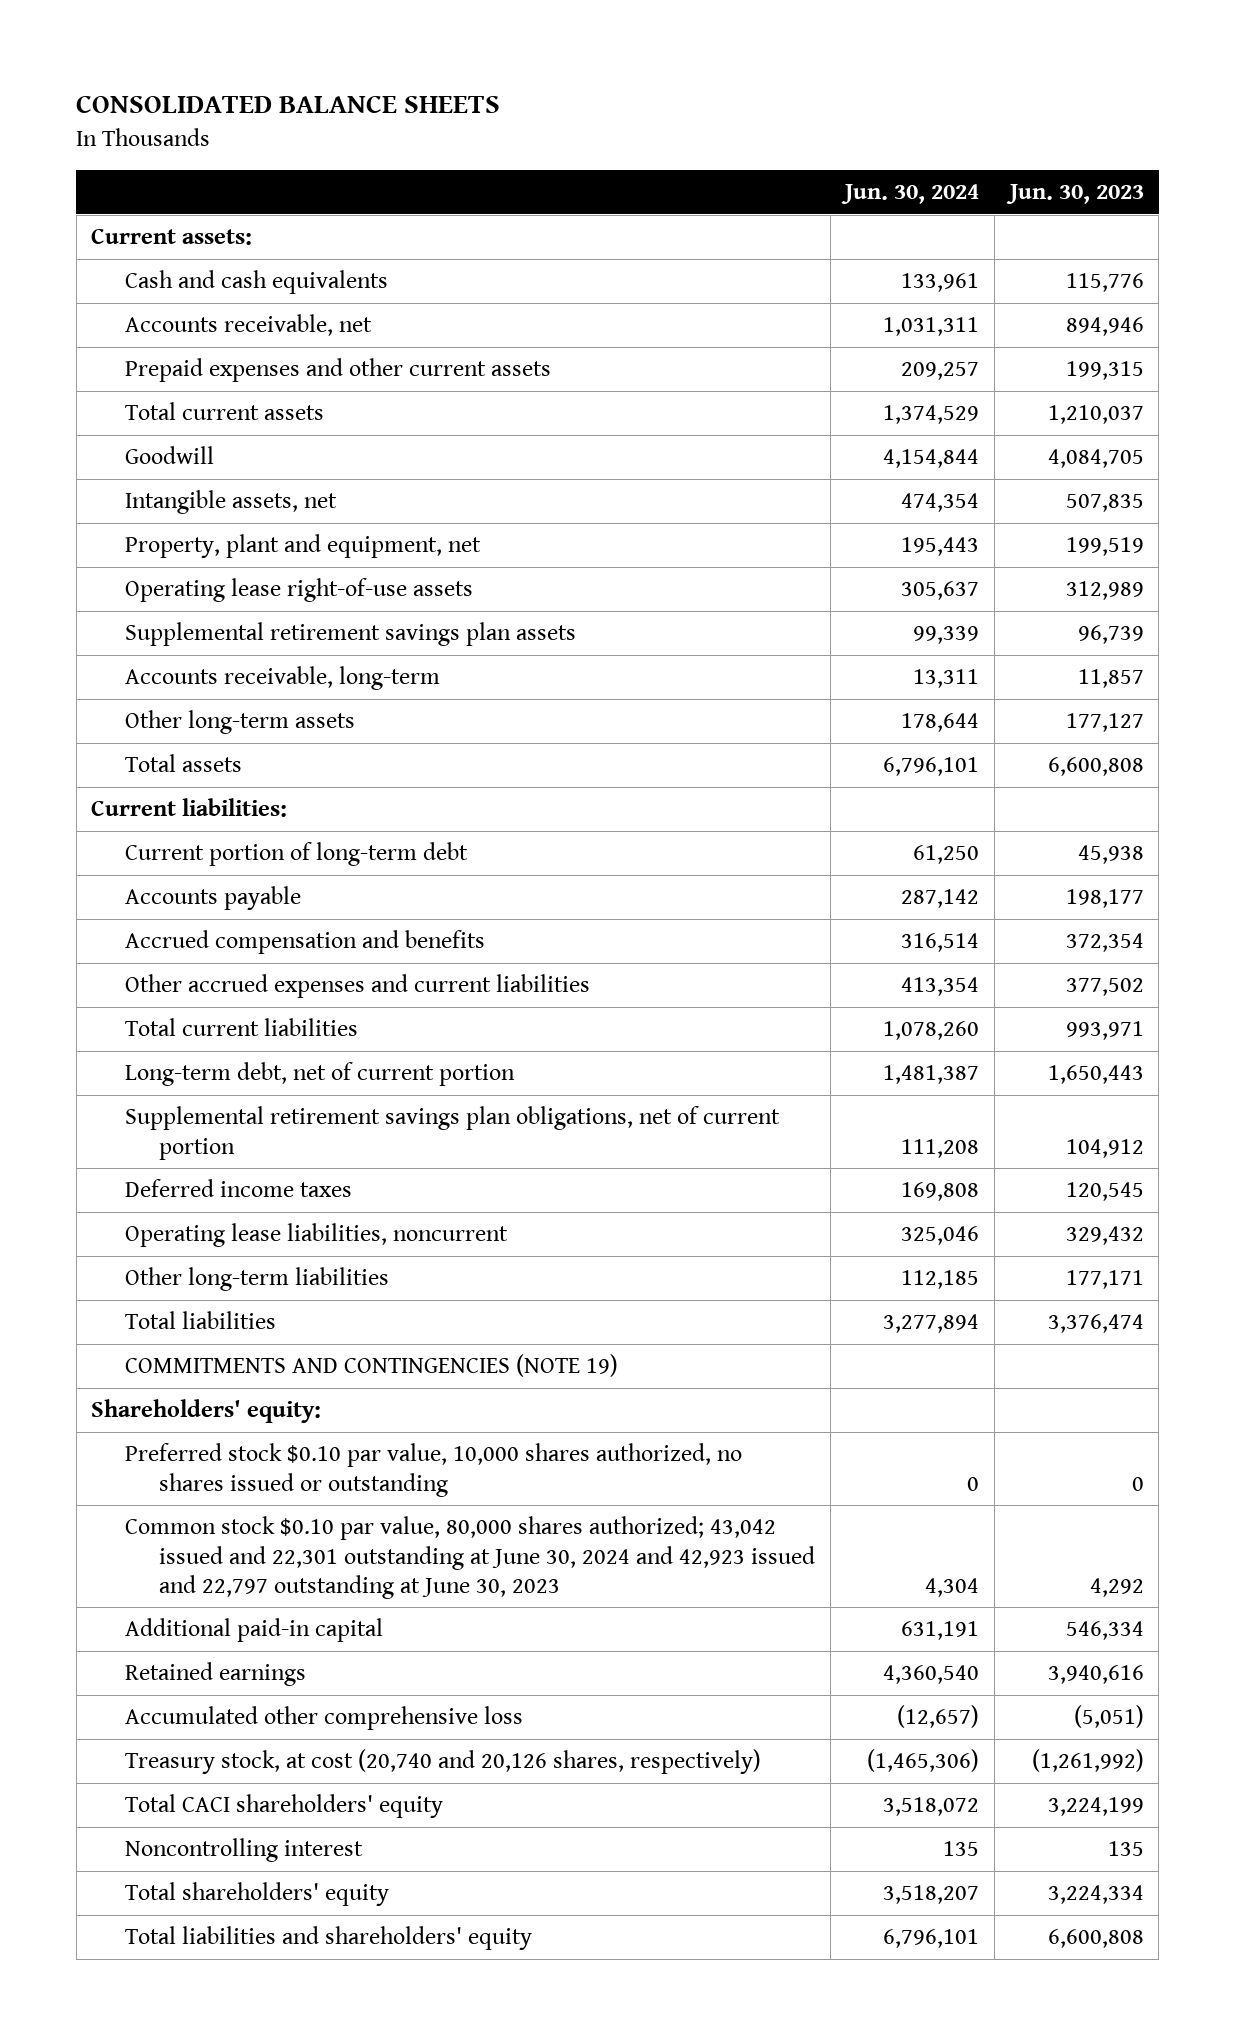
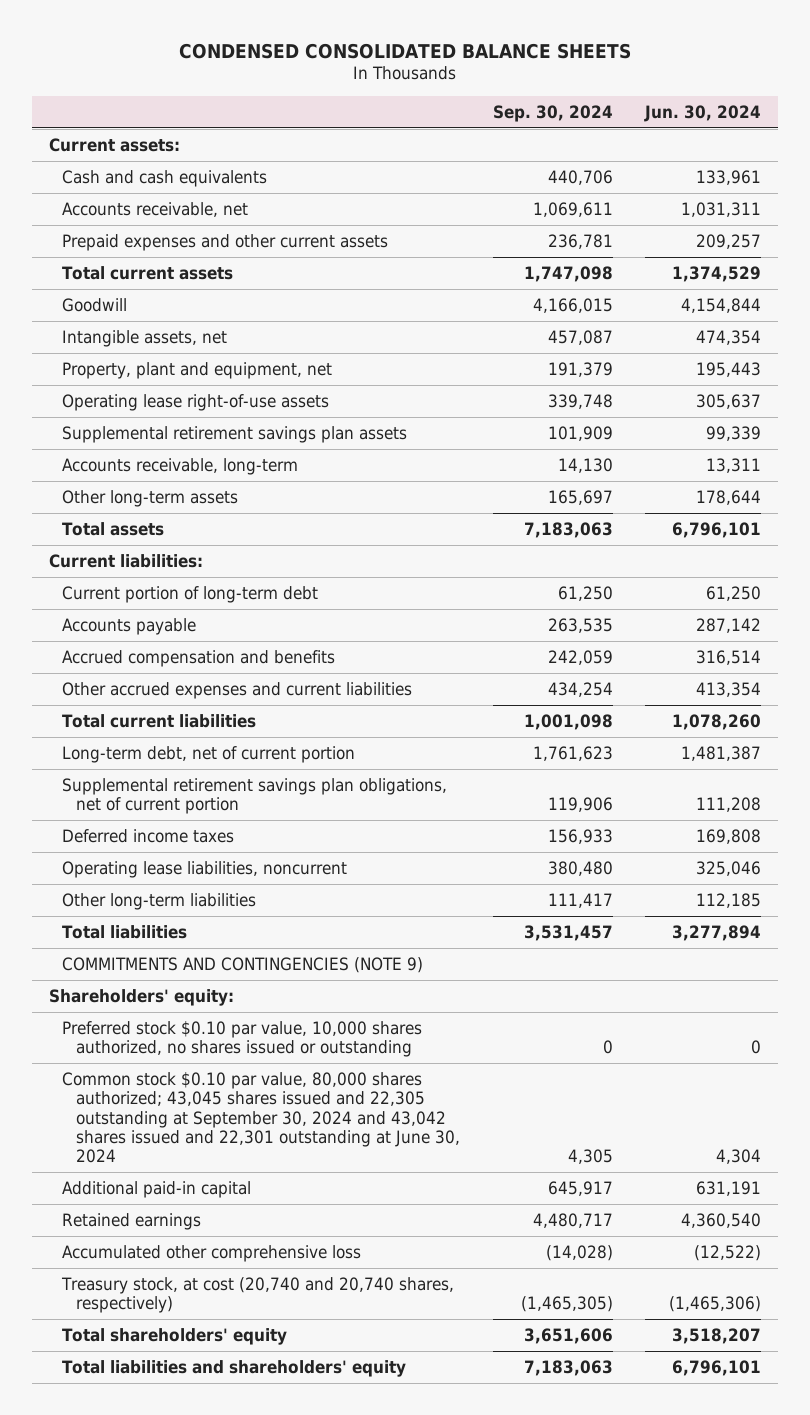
[76,95,501,114] CONSOLIDATED BALANCE SHEETS -> [178,42,631,59] CONDENSED CONSOLIDATED BALANCE SHEETS
[1005,184,1144,205] Jun. 30, 2023 -> none
none -> [492,104,613,122] Sep. 30, 2024
[125,1354,619,1378] COMMITMENTS AND CONTINGENCIES (NOTE 19) -> [62,956,424,973] COMMITMENTS AND CONTINGENCIES (NOTE 9)
[125,1516,816,1599] Common stock $0.10 par value, 80,000 shares authorized; 43,042 issued and 22,301 outstanding at June 30, 2024 and 42,923 issued and 22,797 outstanding at June 30, 2023 -> [62,1071,460,1164] Common stock $0.10 par value, 80,000 shares authorized; 43,045 shares issued and 22,305 outstanding at September 30, 2024 and 43,042 shares issued and 22,301 outstanding at June 30, 2024
[125,1794,444,1819] Total CACI shareholders' equity -> none
[125,1838,364,1863] Noncontrolling interest -> none
[897,1705,980,1729] (12,657) -> [694,1244,762,1261] (12,522)
[125,1749,762,1775] Treasury stock, at cost (20,740 and 20,126 shares, respectively) -> [61,1276,455,1314] Treasury stock, at cost (20,740 and 20,740 shares, respectively)

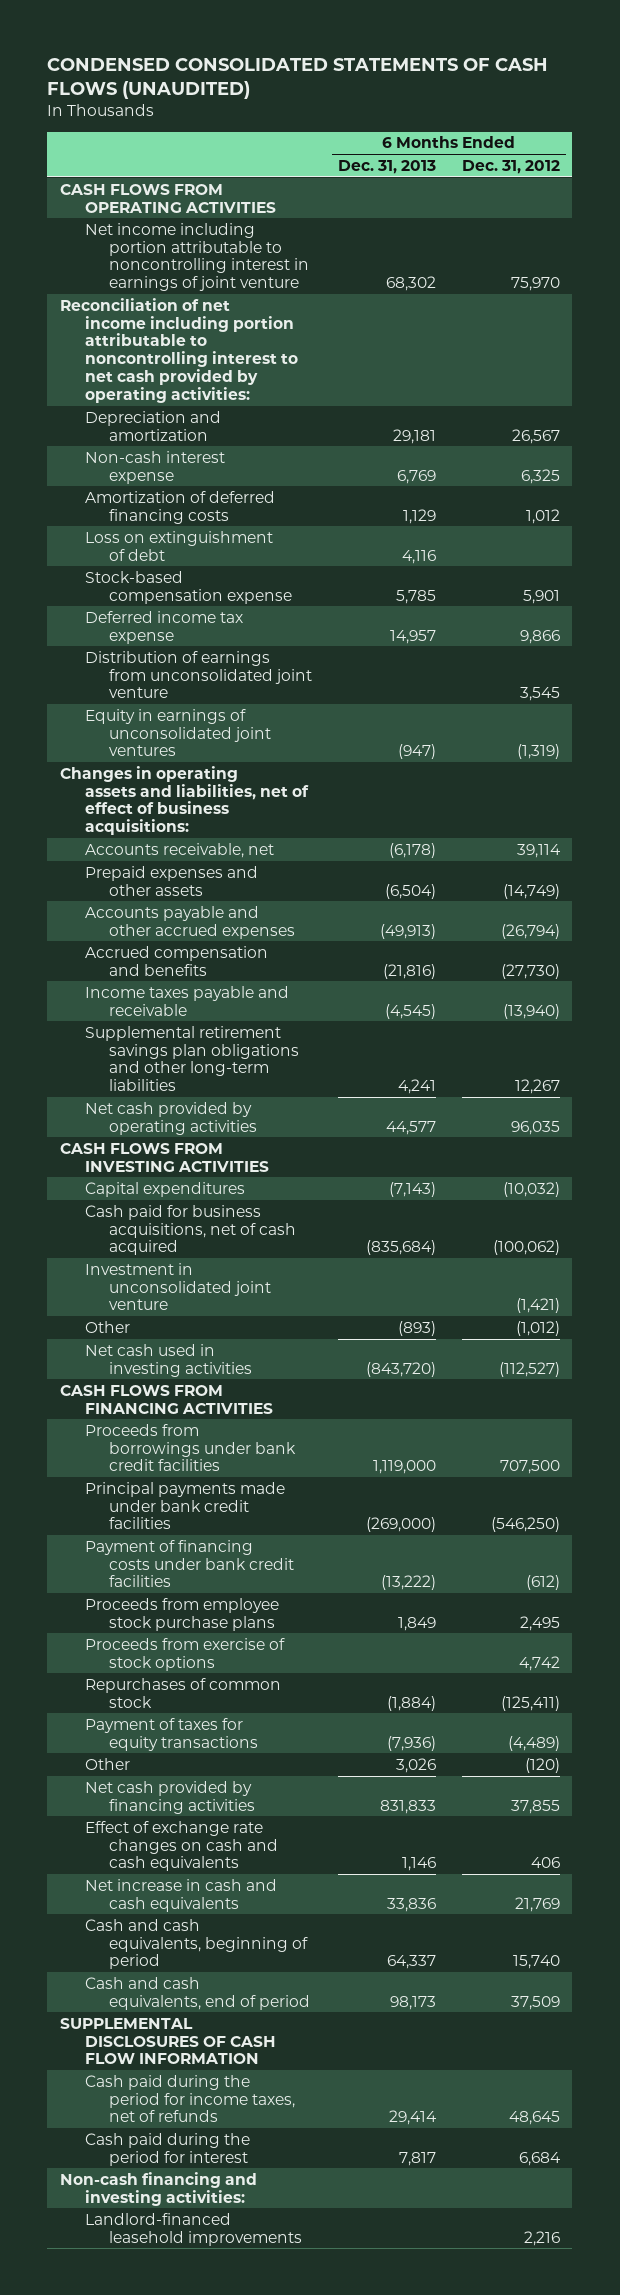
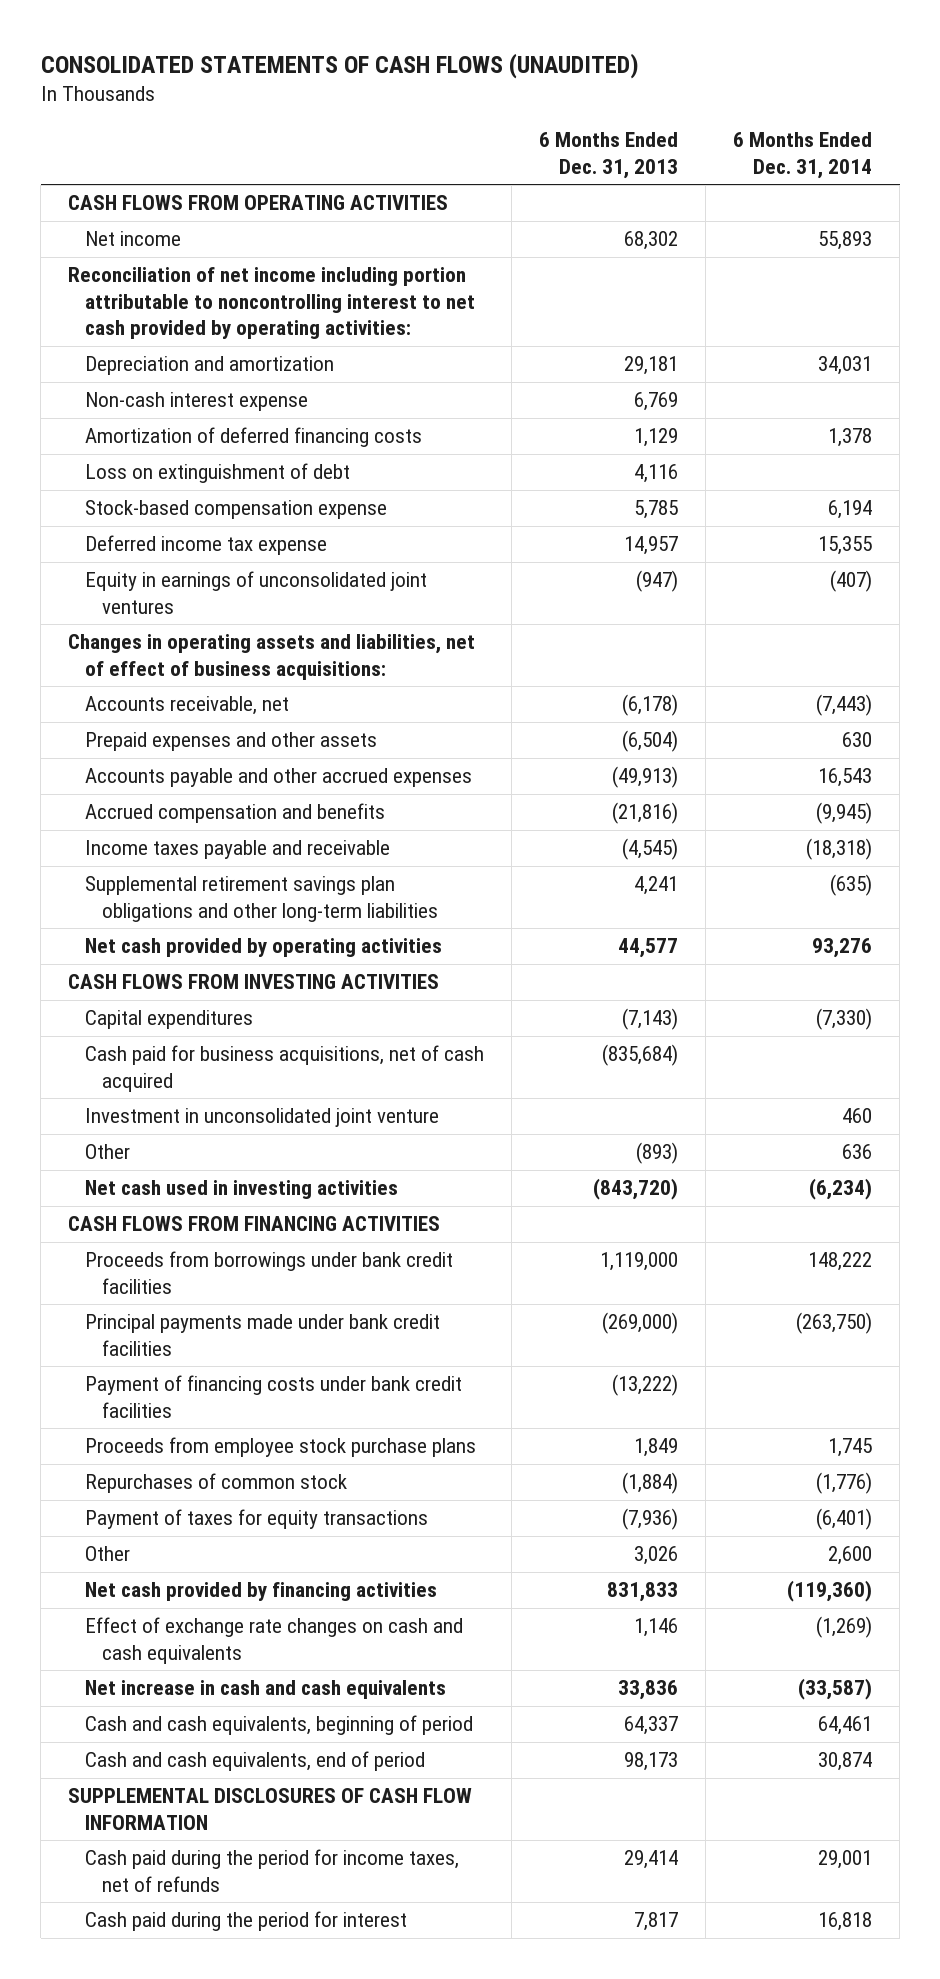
[47,58,549,100] CONDENSED CONSOLIDATED STATEMENTS OF CASH FLOWS (UNAUDITED) -> [40,53,639,80] CONSOLIDATED STATEMENTS OF CASH FLOWS (UNAUDITED)
[461,159,560,174] Dec. 31, 2012 -> none
none -> [733,132,873,179] 6 Months Ended Dec. 31, 2014
[84,222,310,292] Net income including portion attributable to noncontrolling interest in earnings of joint venture -> [85,231,182,247] Net income
[84,650,313,699] Distribution of earnings from unconsolidated joint venture -> none
[84,1637,285,1671] Proceeds from exercise of stock options -> none
[59,2171,257,2206] Non-cash financing and investing activities: -> none
[84,2212,303,2246] Landlord-financed leasehold improvements -> none

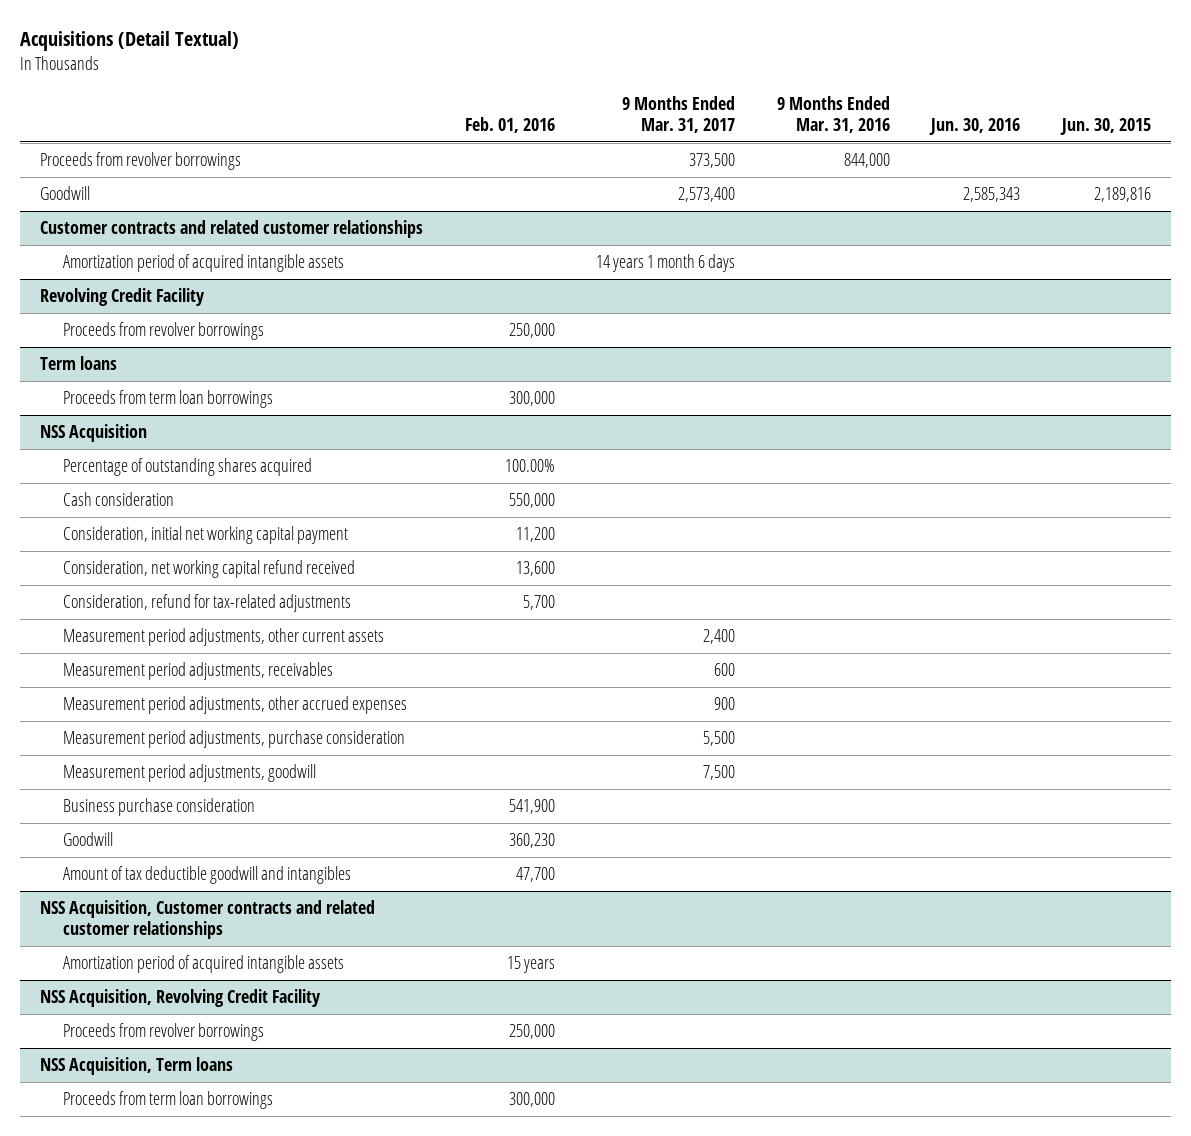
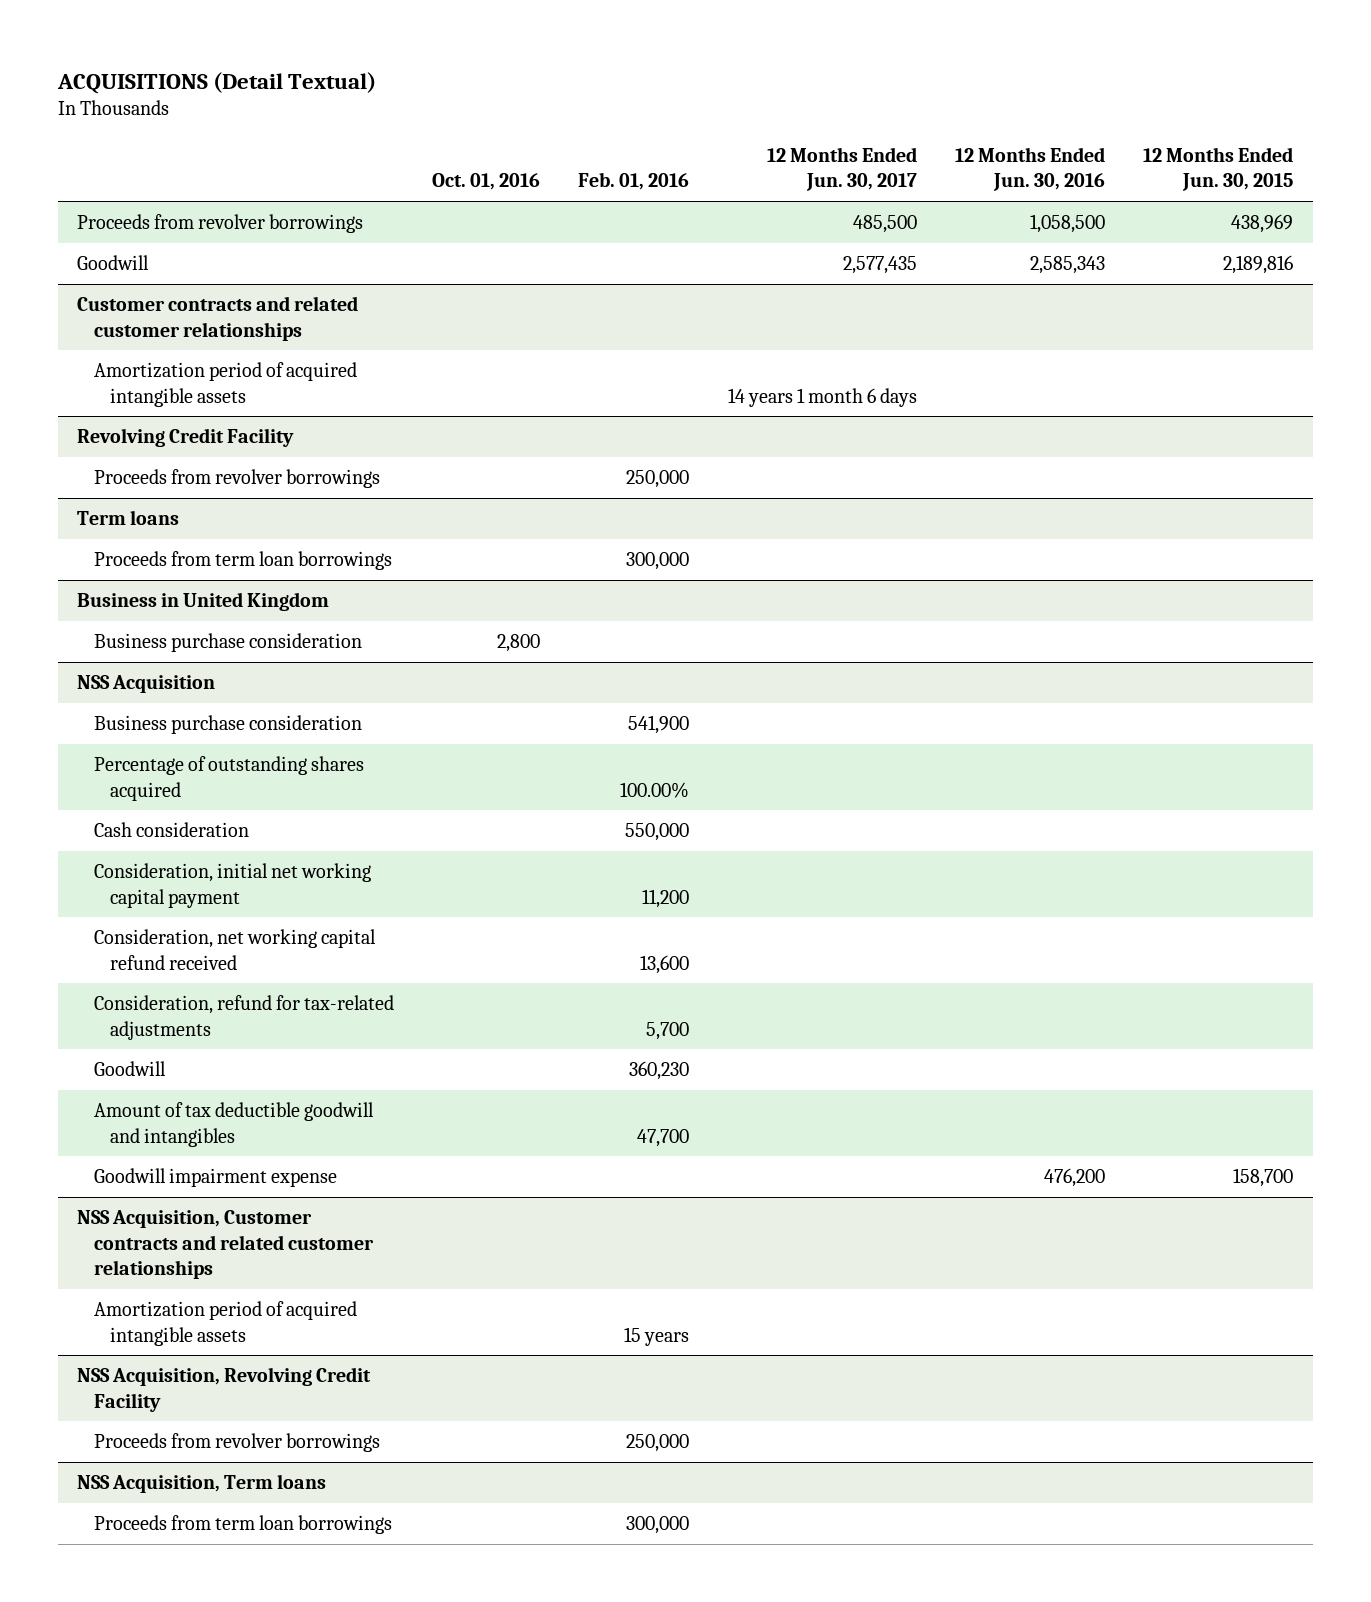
[19,31,239,52] Acquisitions (Detail Textual) -> [57,71,377,94] ACQUISITIONS (Detail Textual)
[622,96,736,133] 9 Months Ended Mar. 31, 2017 -> none
[776,96,890,133] 9 Months Ended Mar. 31, 2016 -> none
[929,117,1021,135] Jun. 30, 2016 -> none
[1059,117,1151,135] Jun. 30, 2015 -> none
none -> [432,173,541,191] Oct. 01, 2016
none -> [766,146,917,192] 12 Months Ended Jun. 30, 2017
none -> [955,146,1106,192] 12 Months Ended Jun. 30, 2016
none -> [1143,146,1294,192] 12 Months Ended Jun. 30, 2015
none -> [77,592,330,612] Business in United Kingdom
none -> [93,633,362,653] Business purchase consideration
[62,798,255,817] Business purchase consideration -> [93,715,362,735] Business purchase consideration
[62,628,384,647] Measurement period adjustments, other current assets -> none
[62,662,333,681] Measurement period adjustments, receivables -> none
[62,696,407,715] Measurement period adjustments, other accrued expenses -> none
[62,730,405,749] Measurement period adjustments, purchase consideration -> none
[62,764,316,783] Measurement period adjustments, goodwill -> none
none -> [93,1168,337,1188] Goodwill impairment expense

